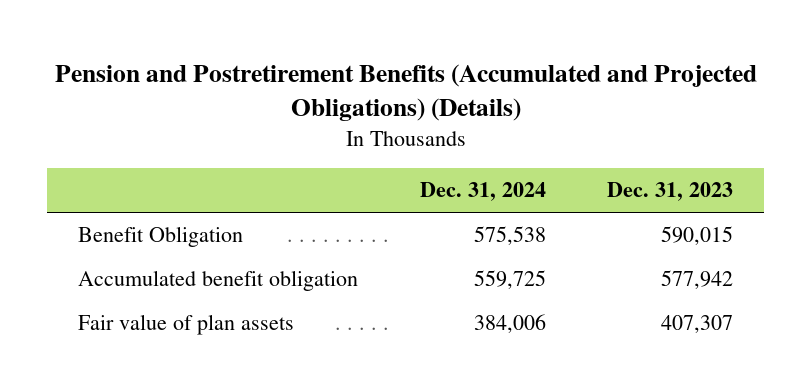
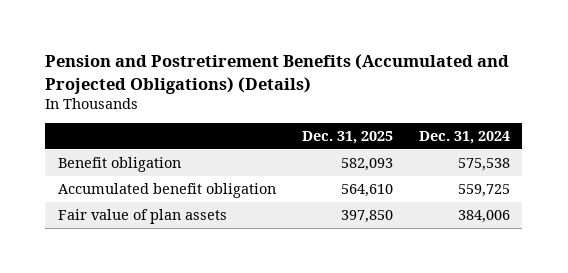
[607,182,734,202] Dec. 31, 2023 -> none
none -> [301,131,393,145] Dec. 31, 2025
[78,226,244,248] Benefit Obligation -> [58,157,182,173] Benefit obligation

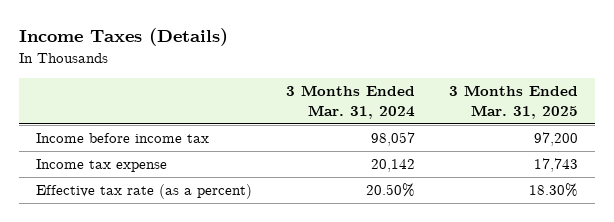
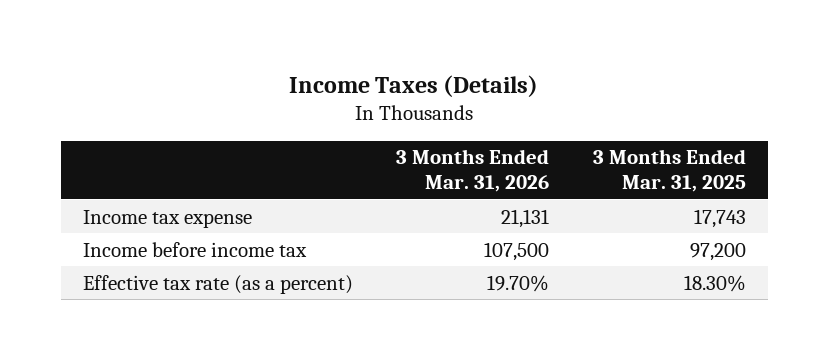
[285,85,415,119] 3 Months Ended Mar. 31, 2024 -> none
none -> [396,149,550,192] 3 Months Ended Mar. 31, 2026
[35,133,209,144] Income before income tax -> [82,241,307,257] Income before income tax

